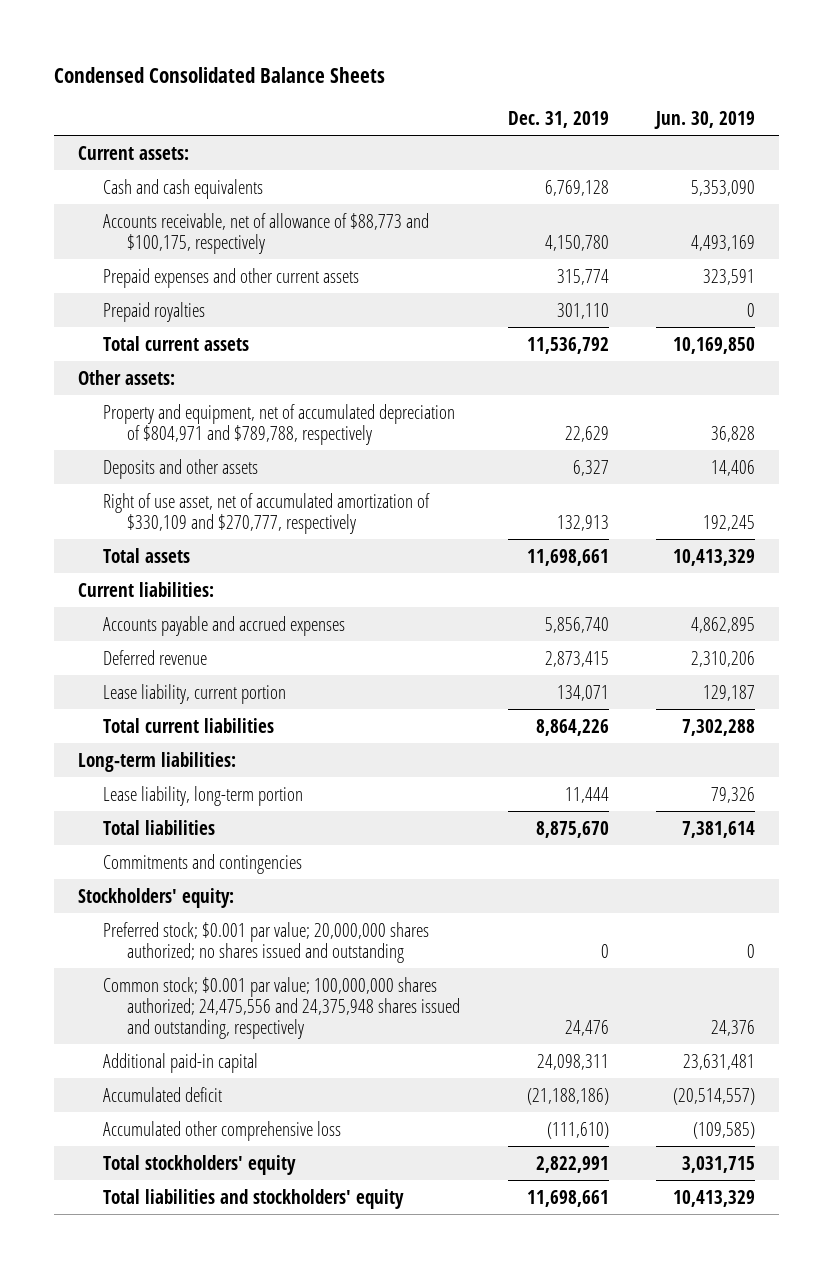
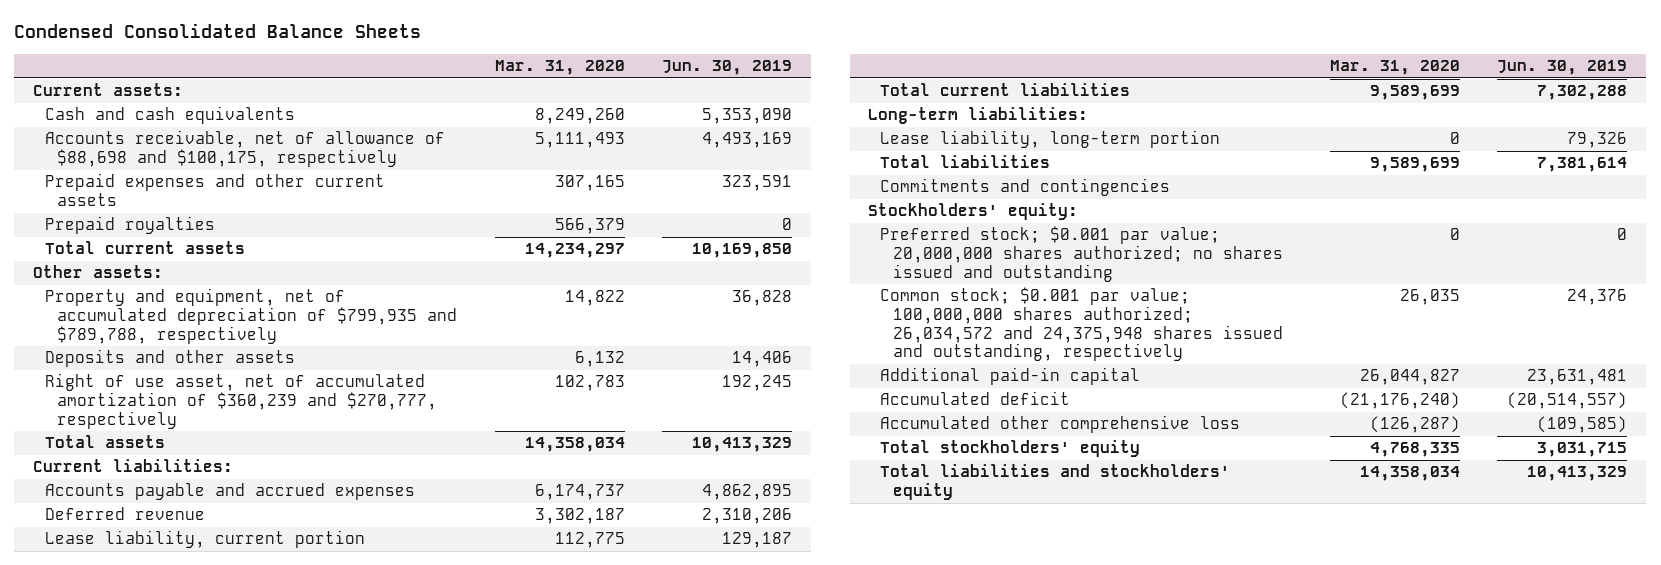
[507,110,609,128] Dec. 31, 2019 -> none
none -> [494,60,625,76] Mar. 31, 2020
[102,212,429,254] Accounts receivable, net of allowance of $88,773 and $100,175, respectively -> [45,130,446,167] Accounts receivable, net of allowance of $88,698 and $100,175, respectively
[102,403,455,445] Property and equipment, net of accumulated depreciation of $804,971 and $789,788, respectively -> [45,288,458,344] Property and equipment, net of accumulated depreciation of $799,935 and $789,788, respectively
[102,492,430,534] Right of use asset, net of accumulated amortization of $330,109 and $270,777, respectively -> [45,373,438,429] Right of use asset, net of accumulated amortization of $360,239 and $270,777, respectively
[102,976,461,1040] Common stock; $0.001 par value; 100,000,000 shares authorized; 24,475,556 and 24,375,948 shares issued and outstanding, respectively -> [880,287,1283,362] Common stock; $0.001 par value; 100,000,000 shares authorized; 26,034,572 and 24,375,948 shares issued and outstanding, respectively

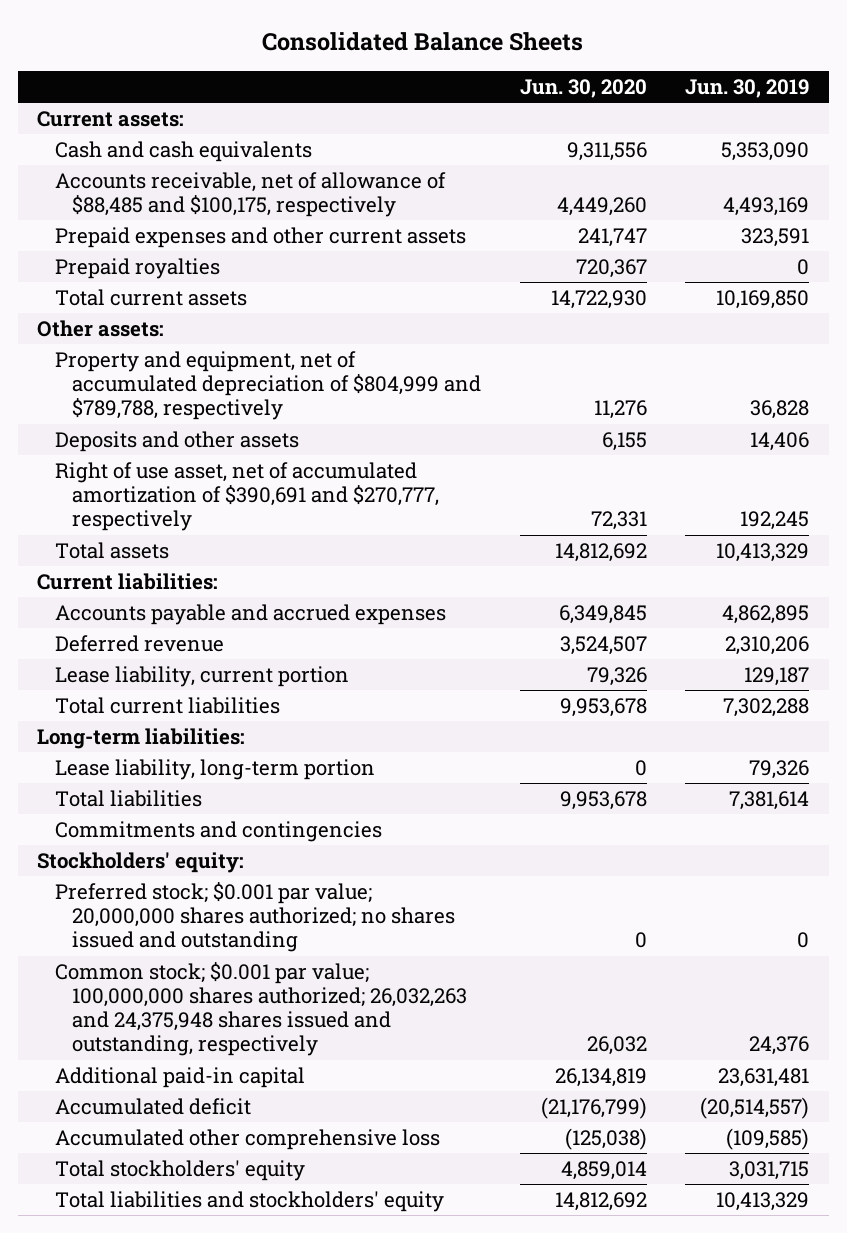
[14,23,422,39] Condensed Consolidated Balance Sheets -> [262,31,584,51] Consolidated Balance Sheets
[494,60,625,76] Mar. 31, 2020 -> none
none -> [519,78,647,98] Jun. 30, 2020
[45,130,446,167] Accounts receivable, net of allowance of $88,698 and $100,175, respectively -> [54,172,446,218] Accounts receivable, net of allowance of $88,485 and $100,175, respectively
[45,288,458,344] Property and equipment, net of accumulated depreciation of $799,935 and $789,788, respectively -> [54,351,482,421] Property and equipment, net of accumulated depreciation of $804,999 and $789,788, respectively
[45,373,438,429] Right of use asset, net of accumulated amortization of $360,239 and $270,777, respectively -> [54,462,440,532] Right of use asset, net of accumulated amortization of $390,691 and $270,777, respectively
[880,287,1283,362] Common stock; $0.001 par value; 100,000,000 shares authorized; 26,034,572 and 24,375,948 shares issued and outstanding, respectively -> [54,962,468,1057] Common stock; $0.001 par value; 100,000,000 shares authorized; 26,032,263 and 24,375,948 shares issued and outstanding, respectively

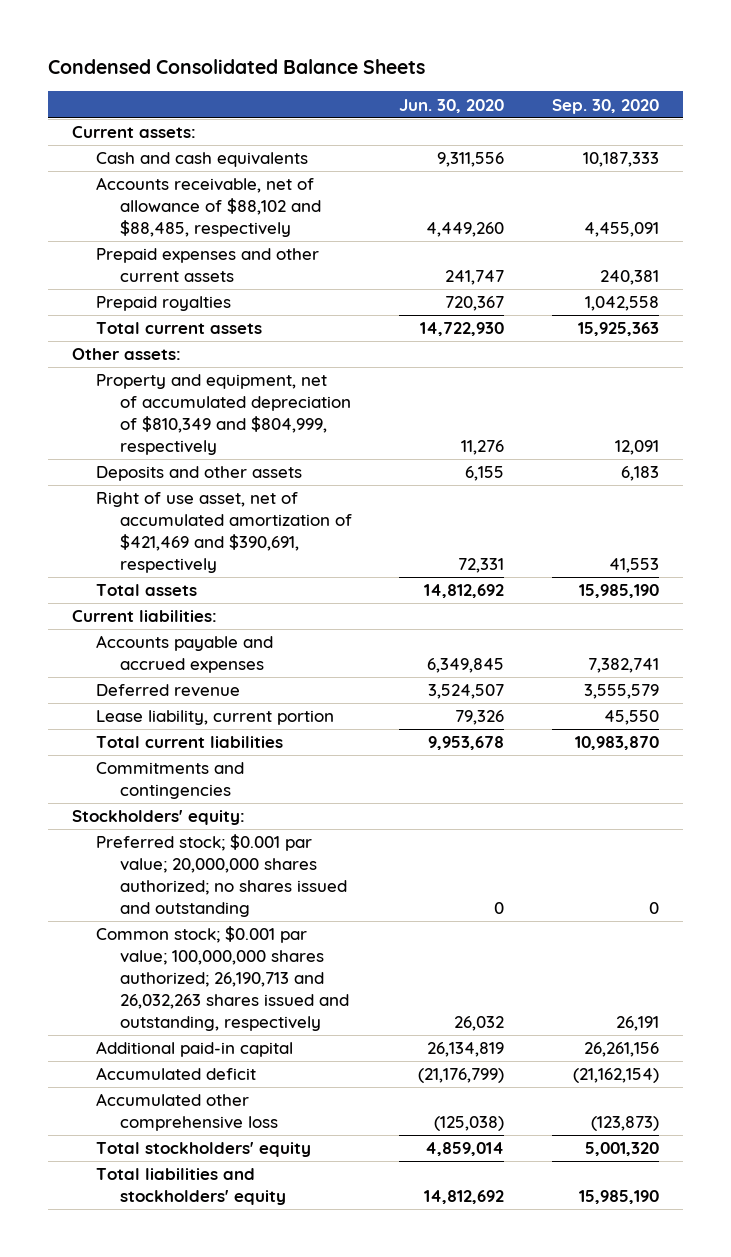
[262,31,584,51] Consolidated Balance Sheets -> [47,59,425,75] Condensed Consolidated Balance Sheets
[685,78,810,98] Jun. 30, 2019 -> none
none -> [552,98,660,114] Sep. 30, 2020
[54,172,446,218] Accounts receivable, net of allowance of $88,485 and $100,175, respectively -> [95,177,321,238] Accounts receivable, net of allowance of $88,102 and $88,485, respectively
[54,351,482,421] Property and equipment, net of accumulated depreciation of $804,999 and $789,788, respectively -> [95,374,351,456] Property and equipment, net of accumulated depreciation of $810,349 and $804,999, respectively
[54,462,440,532] Right of use asset, net of accumulated amortization of $390,691 and $270,777, respectively -> [95,492,352,574] Right of use asset, net of accumulated amortization of $421,469 and $390,691, respectively
[37,728,246,750] Long-term liabilities: -> none
[54,759,375,781] Lease liability, long-term portion -> none
[54,790,202,808] Total liabilities -> none
[54,962,468,1057] Common stock; $0.001 par value; 100,000,000 shares authorized; 26,032,263 and 24,375,948 shares issued and outstanding, respectively -> [95,926,349,1031] Common stock; $0.001 par value; 100,000,000 shares authorized; 26,190,713 and 26,032,263 shares issued and outstanding, respectively

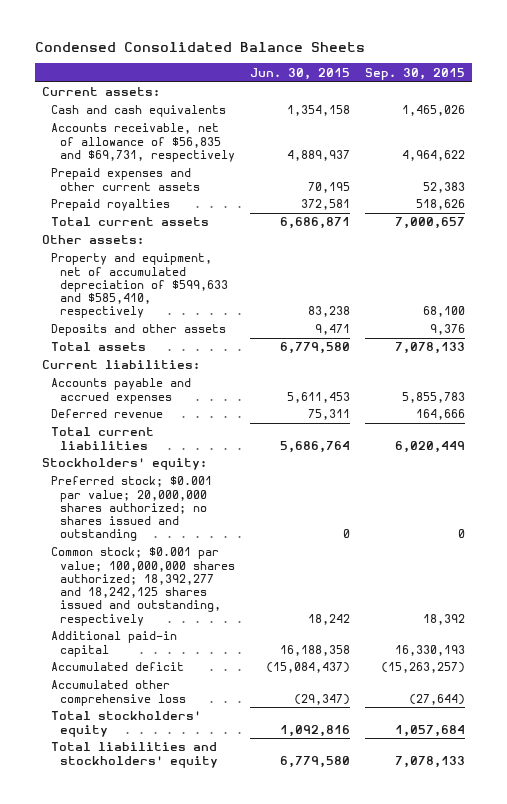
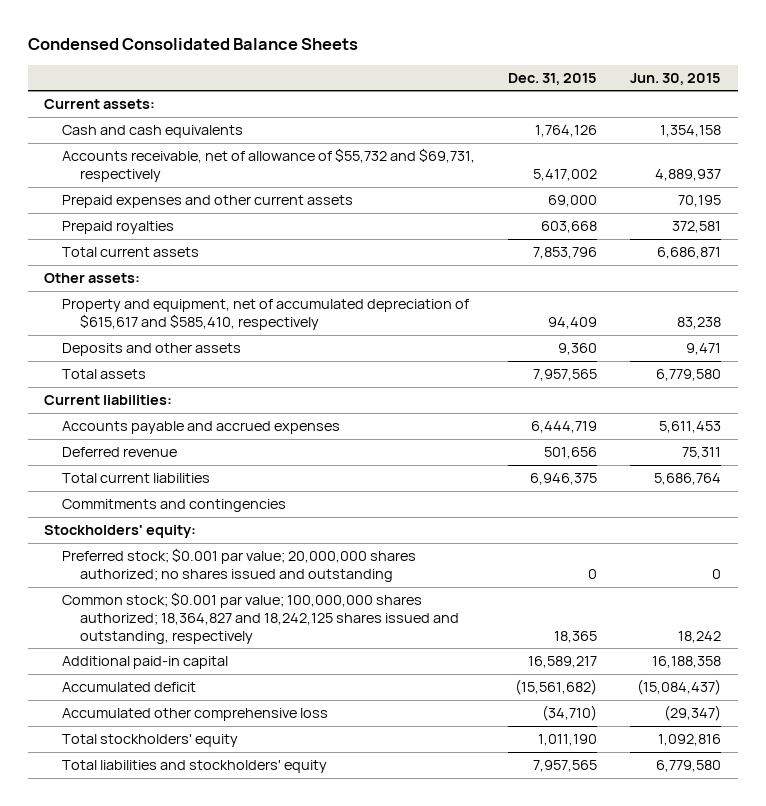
[364,67,465,80] Sep. 30, 2015 -> none
none -> [508,72,598,85] Dec. 31, 2015
[51,123,236,162] Accounts receivable, net of allowance of $56,835 and $69,731, respectively -> [61,148,475,183] Accounts receivable, net of allowance of $55,732 and $69,731, respectively
[51,253,229,319] Property and equipment, net of accumulated depreciation of $599,633 and $585,410, respectively -> [61,299,469,331] Property and equipment, net of accumulated depreciation of $615,617 and $585,410, respectively
none -> [61,499,286,513] Commitments and contingencies
[51,547,236,626] Common stock; $0.001 par value; 100,000,000 shares authorized; 18,392,277 and 18,242,125 shares issued and outstanding, respectively -> [61,592,459,644] Common stock; $0.001 par value; 100,000,000 shares authorized; 18,364,827 and 18,242,125 shares issued and outstanding, respectively

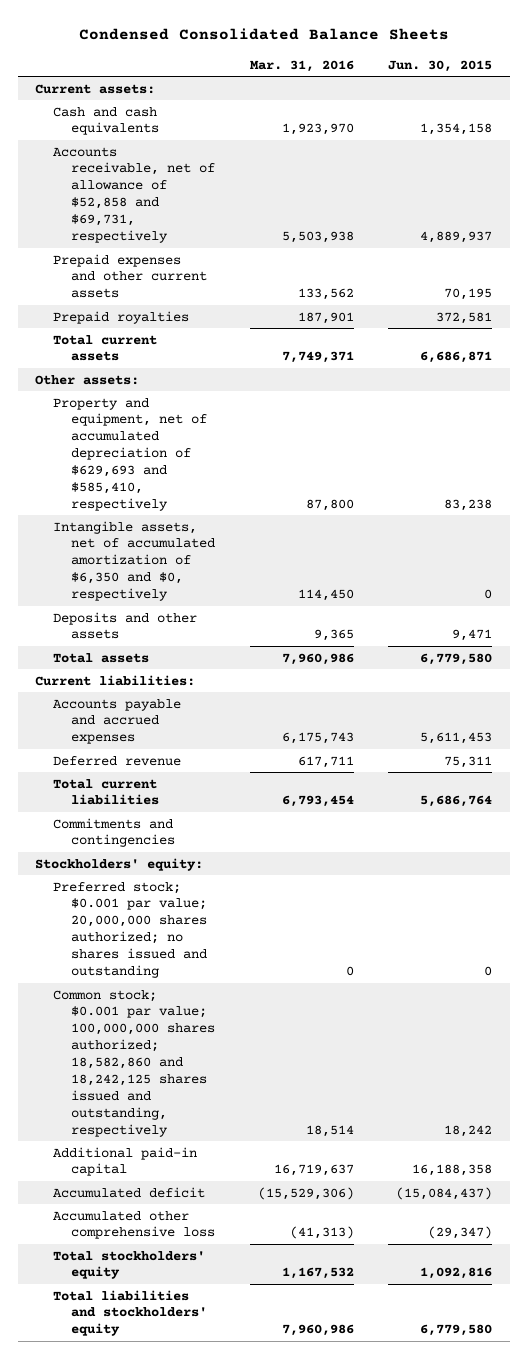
[508,72,598,85] Dec. 31, 2015 -> none
none -> [249,59,354,72] Mar. 31, 2016
[61,148,475,183] Accounts receivable, net of allowance of $55,732 and $69,731, respectively -> [53,146,215,244] Accounts receivable, net of allowance of $52,858 and $69,731, respectively
[61,299,469,331] Property and equipment, net of accumulated depreciation of $615,617 and $585,410, respectively -> [53,397,207,511] Property and equipment, net of accumulated depreciation of $629,693 and $585,410, respectively
none -> [53,520,215,602] Intangible assets, net of accumulated amortization of $6,350 and $0, respectively
[61,592,459,644] Common stock; $0.001 par value; 100,000,000 shares authorized; 18,364,827 and 18,242,125 shares issued and outstanding, respectively -> [53,989,215,1137] Common stock; $0.001 par value; 100,000,000 shares authorized; 18,582,860 and 18,242,125 shares issued and outstanding, respectively

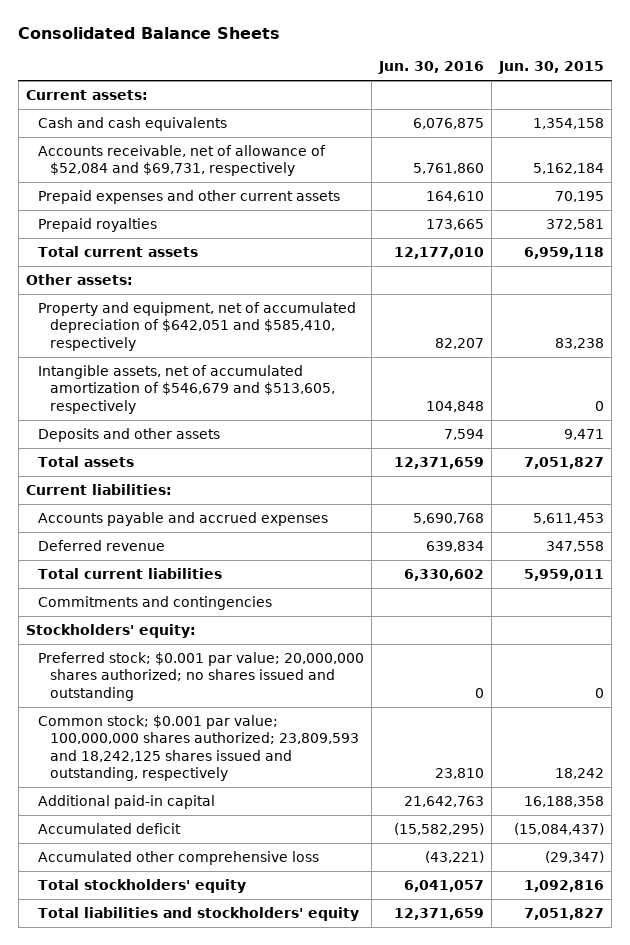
[78,28,449,41] Condensed Consolidated Balance Sheets -> [18,26,281,39] Consolidated Balance Sheets
[249,59,354,72] Mar. 31, 2016 -> none
none -> [378,61,485,75] Jun. 30, 2016
[53,146,215,244] Accounts receivable, net of allowance of $52,858 and $69,731, respectively -> [37,144,326,177] Accounts receivable, net of allowance of $52,084 and $69,731, respectively
[420,231,493,244] 4,889,937 -> [533,163,605,175] 5,162,184
[420,351,493,364] 6,686,871 -> [524,246,605,259] 6,959,118
[53,397,207,511] Property and equipment, net of accumulated depreciation of $629,693 and $585,410, respectively -> [37,301,356,351] Property and equipment, net of accumulated depreciation of $642,051 and $585,410, respectively
[53,520,215,602] Intangible assets, net of accumulated amortization of $6,350 and $0, respectively -> [37,364,336,414] Intangible assets, net of accumulated amortization of $546,679 and $513,605, respectively
[420,652,493,665] 6,779,580 -> [524,456,605,469] 7,051,827
[444,755,493,768] 75,311 -> [546,540,605,552] 347,558
[420,795,493,808] 5,686,764 -> [524,568,605,581] 5,959,011
[53,989,215,1137] Common stock; $0.001 par value; 100,000,000 shares authorized; 18,582,860 and 18,242,125 shares issued and outstanding, respectively -> [37,714,360,782] Common stock; $0.001 par value; 100,000,000 shares authorized; 23,809,593 and 18,242,125 shares issued and outstanding, respectively
[420,1324,493,1337] 6,779,580 -> [524,907,605,920] 7,051,827

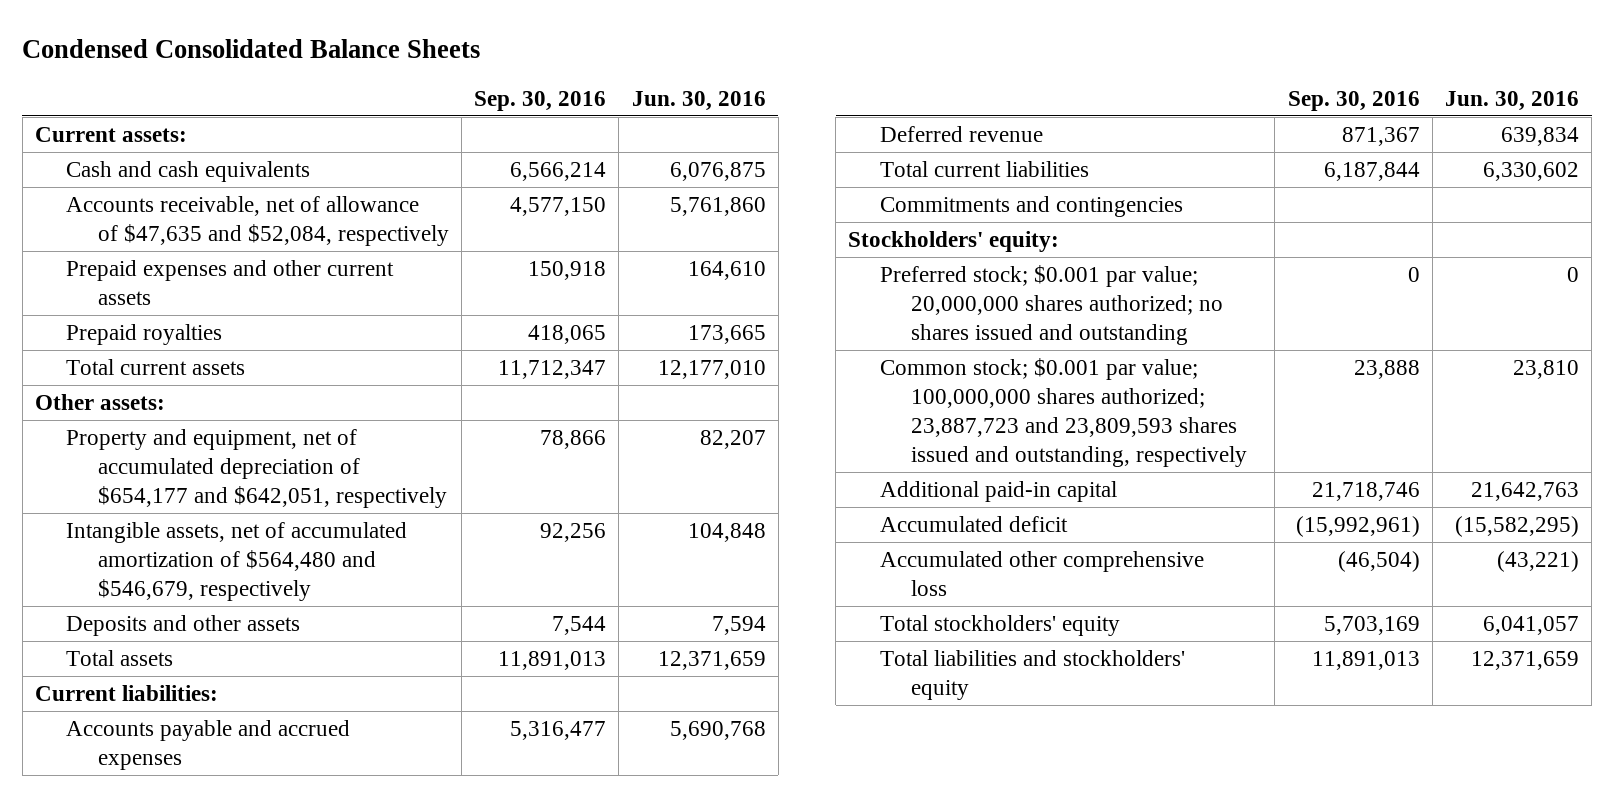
[18,26,281,39] Consolidated Balance Sheets -> [22,38,481,58] Condensed Consolidated Balance Sheets
[498,61,605,75] Jun. 30, 2015 -> none
none -> [474,90,607,111] Sep. 30, 2016
[37,144,326,177] Accounts receivable, net of allowance of $52,084 and $69,731, respectively -> [66,195,449,246] Accounts receivable, net of allowance of $47,635 and $52,084, respectively
[37,301,356,351] Property and equipment, net of accumulated depreciation of $642,051 and $585,410, respectively -> [66,428,447,508] Property and equipment, net of accumulated depreciation of $654,177 and $642,051, respectively
[37,364,336,414] Intangible assets, net of accumulated amortization of $546,679 and $513,605, respectively -> [66,521,408,601] Intangible assets, net of accumulated amortization of $564,480 and $546,679, respectively
[37,714,360,782] Common stock; $0.001 par value; 100,000,000 shares authorized; 23,809,593 and 18,242,125 shares issued and outstanding, respectively -> [879,357,1248,467] Common stock; $0.001 par value; 100,000,000 shares authorized; 23,887,723 and 23,809,593 shares issued and outstanding, respectively

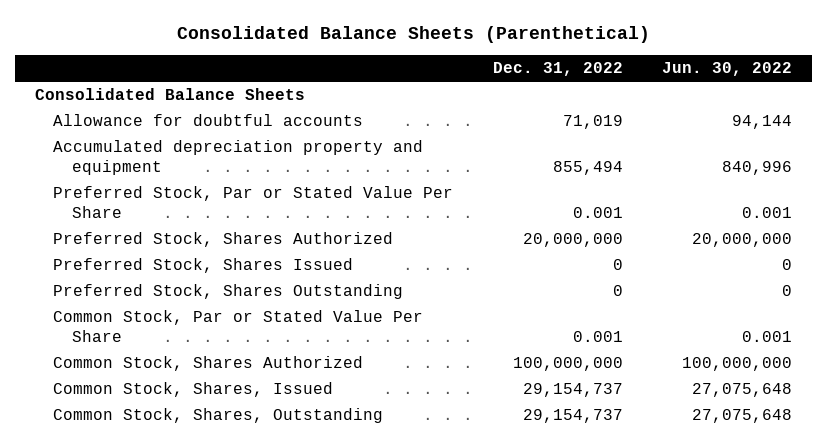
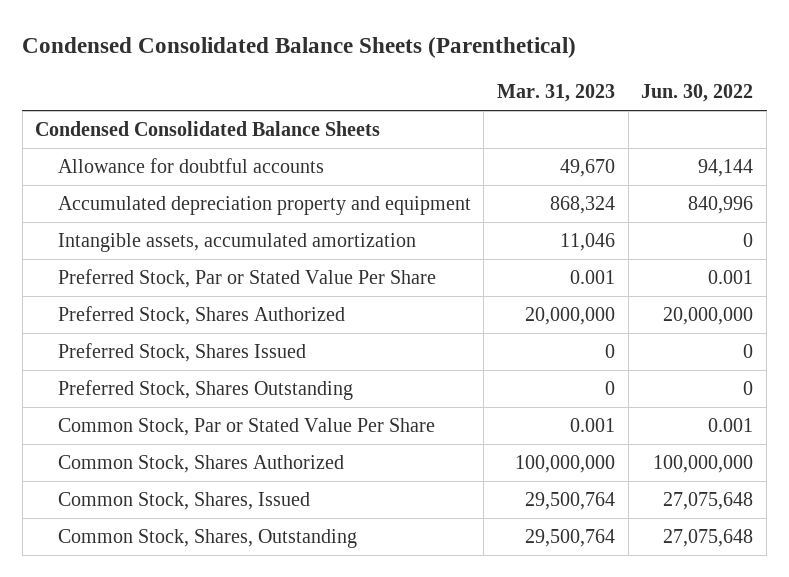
[176,26,650,44] Consolidated Balance Sheets (Parenthetical) -> [22,37,577,59] Condensed Consolidated Balance Sheets (Parenthetical)
[492,62,623,77] Dec. 31, 2022 -> none
none -> [497,84,616,103] Mar. 31, 2023
[34,88,305,101] Consolidated Balance Sheets -> [35,120,381,136] Condensed Consolidated Balance Sheets
none -> [57,232,416,252] Intangible assets, accumulated amortization

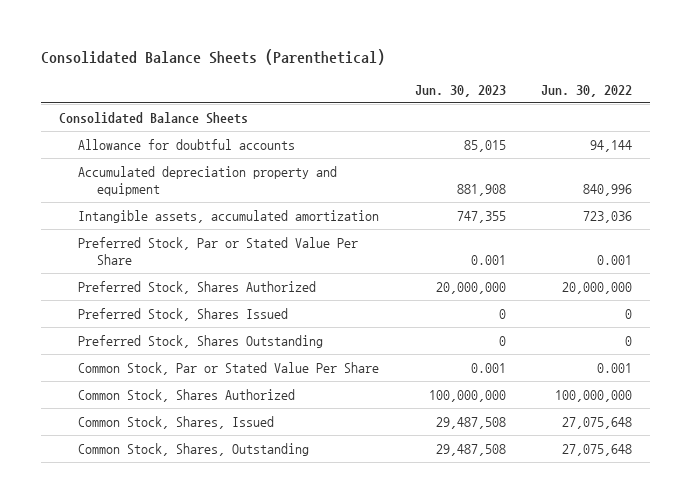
[22,37,577,59] Condensed Consolidated Balance Sheets (Parenthetical) -> [40,49,385,66] Consolidated Balance Sheets (Parenthetical)
[497,84,616,103] Mar. 31, 2023 -> none
none -> [414,85,506,98] Jun. 30, 2023
[35,120,381,136] Condensed Consolidated Balance Sheets -> [58,111,248,124] Consolidated Balance Sheets
[743,232,754,247] 0 -> [583,210,633,223] 723,036

